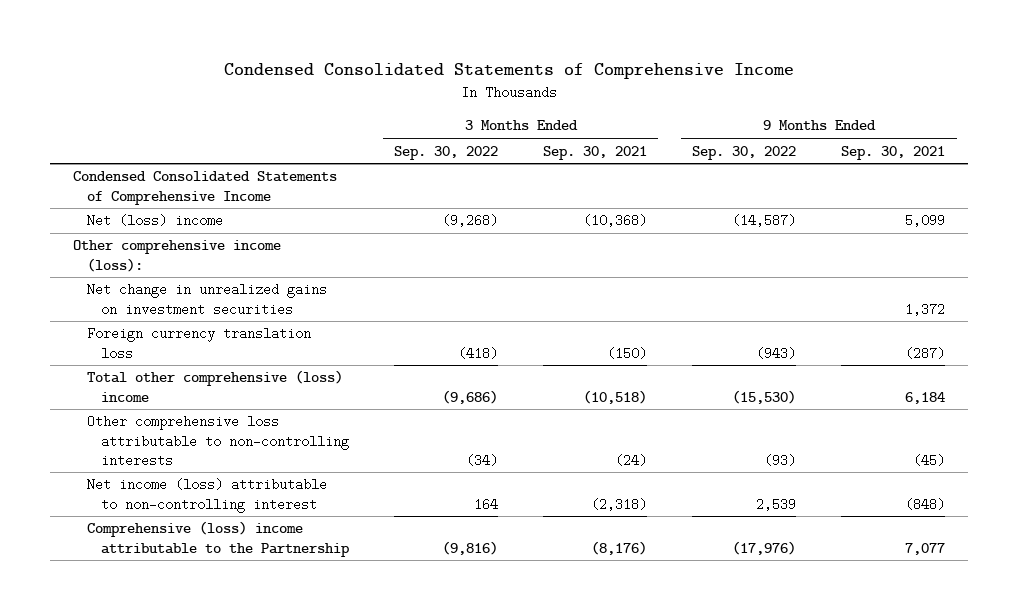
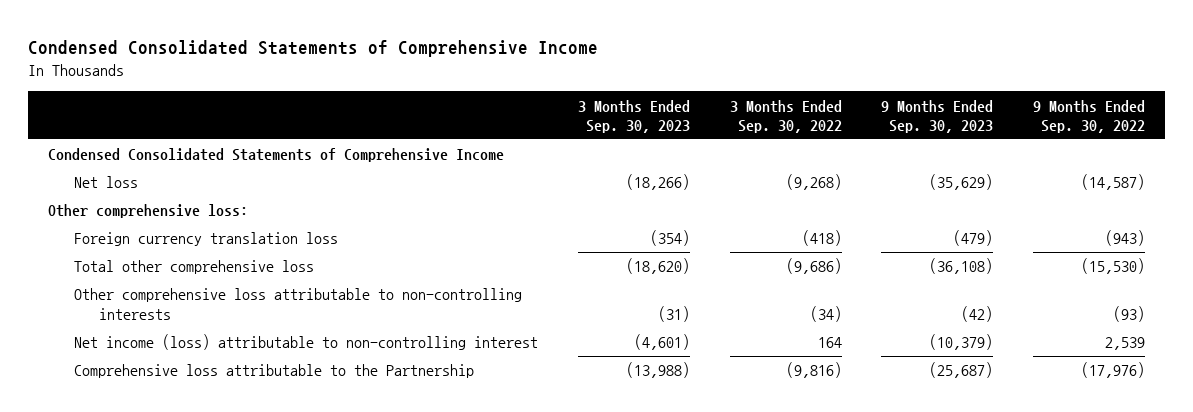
[543,145,648,160] Sep. 30, 2021 -> none
[841,145,946,160] Sep. 30, 2021 -> none
none -> [577,99,690,134] 3 Months Ended Sep. 30, 2023
none -> [881,99,994,134] 9 Months Ended Sep. 30, 2023
[86,283,327,316] Net change in unrealized gains on investment securities -> none
[86,214,223,228] Net (loss) income -> [73,176,138,189] Net loss
[72,240,281,272] Other comprehensive income (loss): -> [48,204,249,219] Other comprehensive loss:
[86,370,343,402] Total other comprehensive (loss) income -> [73,260,314,275] Total other comprehensive loss
[86,521,349,557] Comprehensive (loss) income attributable to the Partnership -> [73,364,474,379] Comprehensive loss attributable to the Partnership

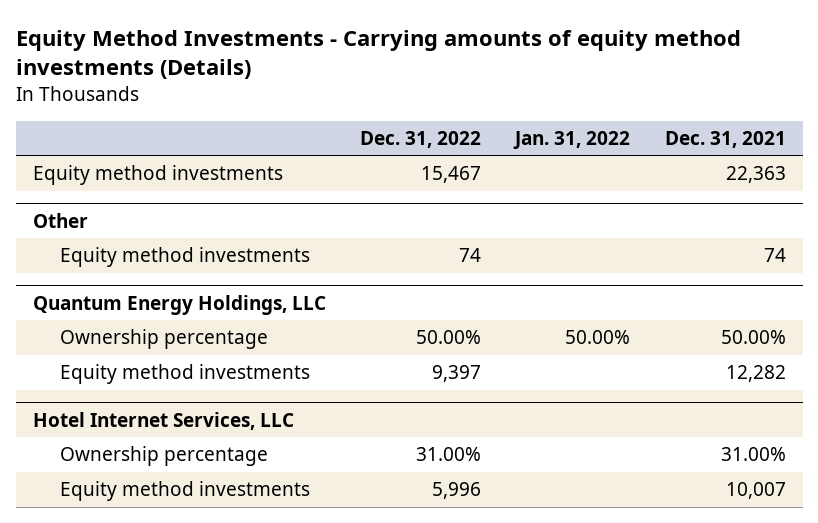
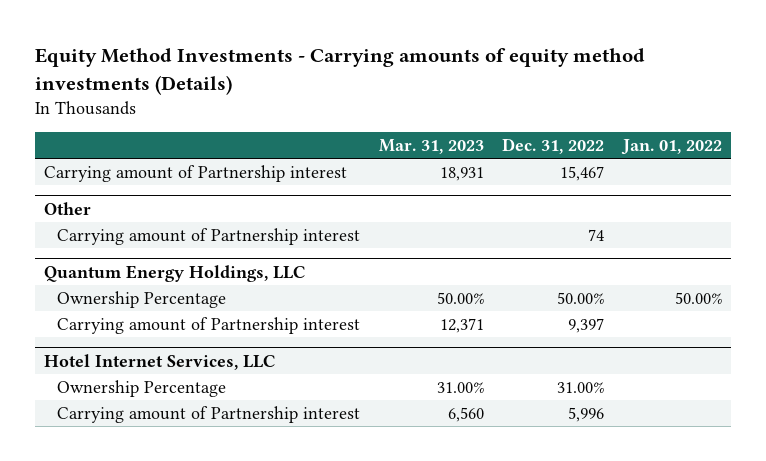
[513,130,631,149] Jan. 31, 2022 -> none
[664,130,786,148] Dec. 31, 2021 -> none
none -> [378,139,484,155] Mar. 31, 2023
none -> [621,139,723,156] Jan. 01, 2022
[32,165,283,186] Equity method investments -> [44,164,348,182] Carrying amount of Partnership interest
[59,247,310,268] Equity method investments -> [57,227,361,245] Carrying amount of Partnership interest
[59,329,268,350] Ownership percentage -> [57,290,227,308] Ownership Percentage
[59,364,310,385] Equity method investments -> [57,316,361,334] Carrying amount of Partnership interest
[59,446,268,467] Ownership percentage -> [57,379,227,397] Ownership Percentage
[59,481,310,502] Equity method investments -> [57,405,361,423] Carrying amount of Partnership interest

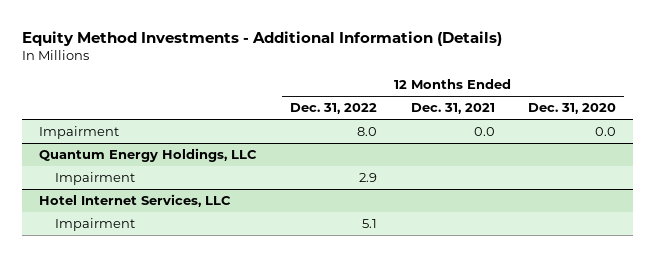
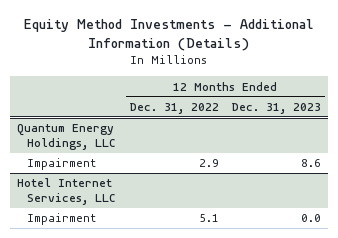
[410,103,495,115] Dec. 31, 2021 -> none
[528,103,617,115] Dec. 31, 2020 -> none
none -> [232,103,322,115] Dec. 31, 2023
[39,126,120,140] Impairment -> none

